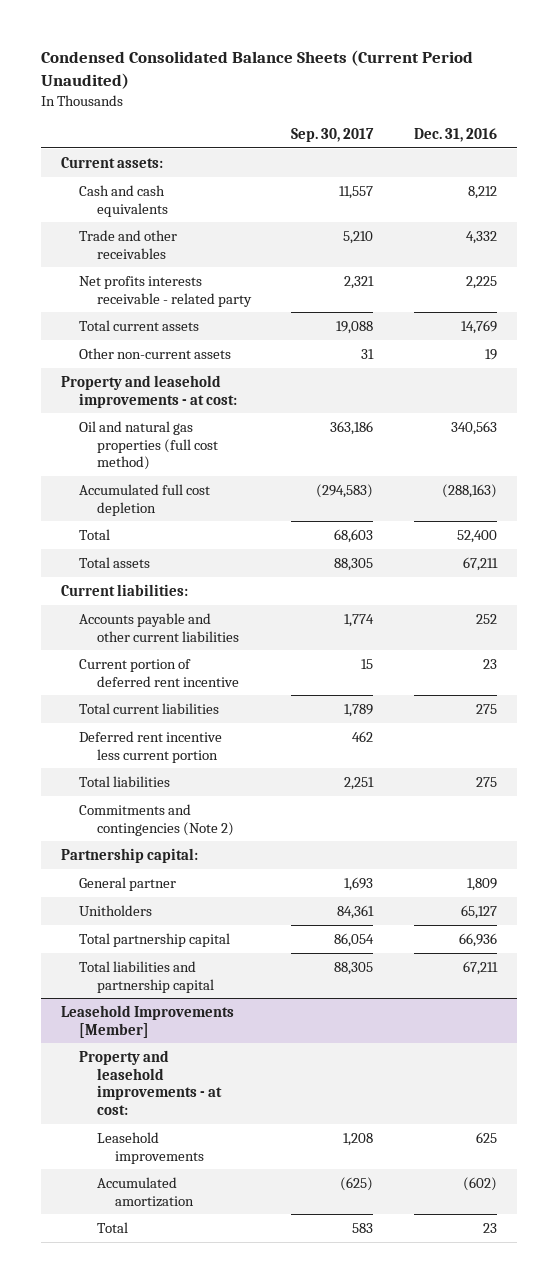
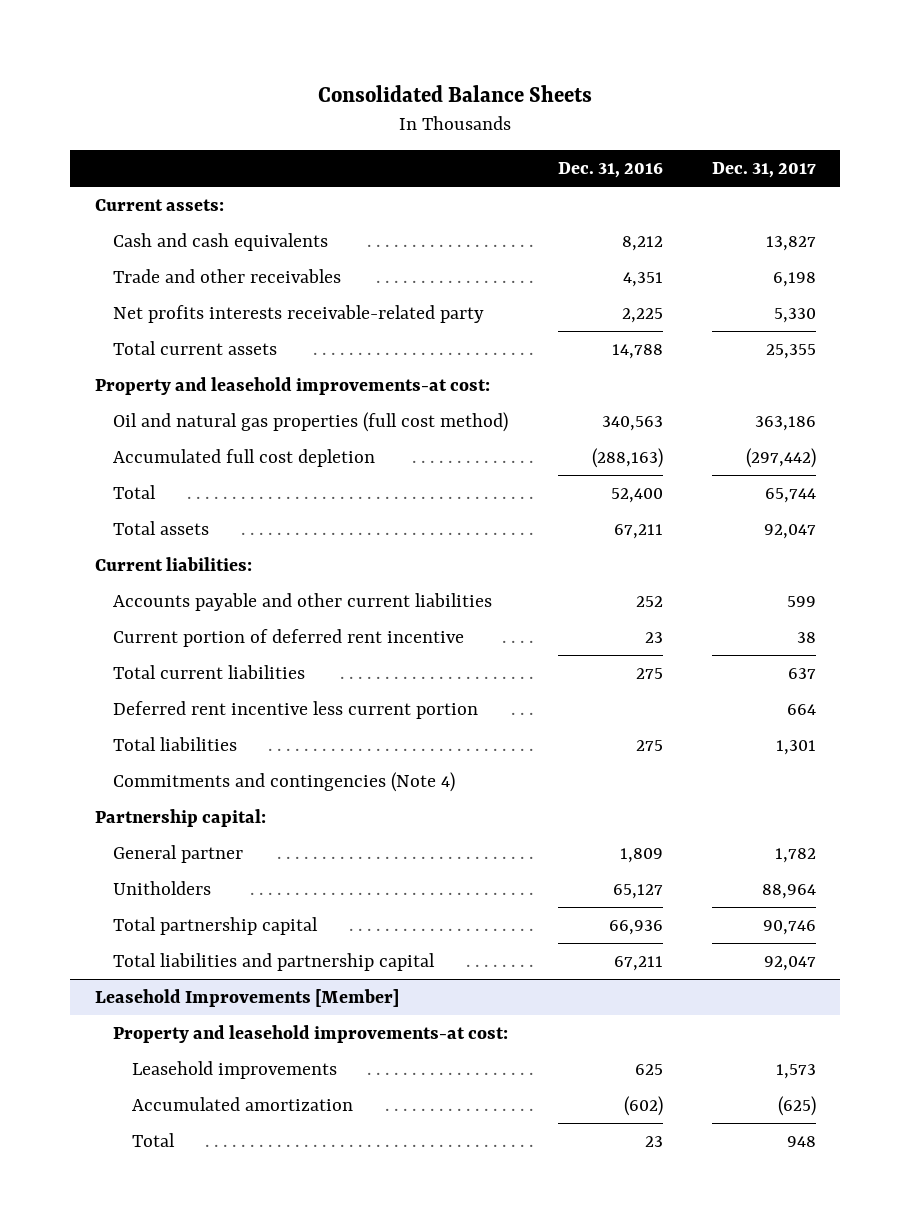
[40,50,473,89] Condensed Consolidated Balance Sheets (Current Period Unaudited) -> [318,84,593,102] Consolidated Balance Sheets
[291,128,375,143] Sep. 30, 2017 -> none
none -> [711,161,816,178] Dec. 31, 2017
[78,347,231,359] Other non-current assets -> none
[466,230,498,244] 4,332 -> [622,271,663,287] 4,351
[78,275,252,307] Net profits interests receivable - related party -> [113,304,485,323] Net profits interests receivable-related party
[461,319,498,334] 14,769 -> [611,343,663,359] 14,788
[60,374,237,408] Property and leasehold improvements - at cost: -> [94,376,490,395] Property and leasehold improvements-at cost:
[78,803,234,836] Commitments and contingencies (Note 2) -> [113,771,456,792] Commitments and contingencies (Note 4)
[78,1049,222,1116] Property and leasehold improvements - at cost: -> [113,1024,509,1043] Property and leasehold improvements-at cost:

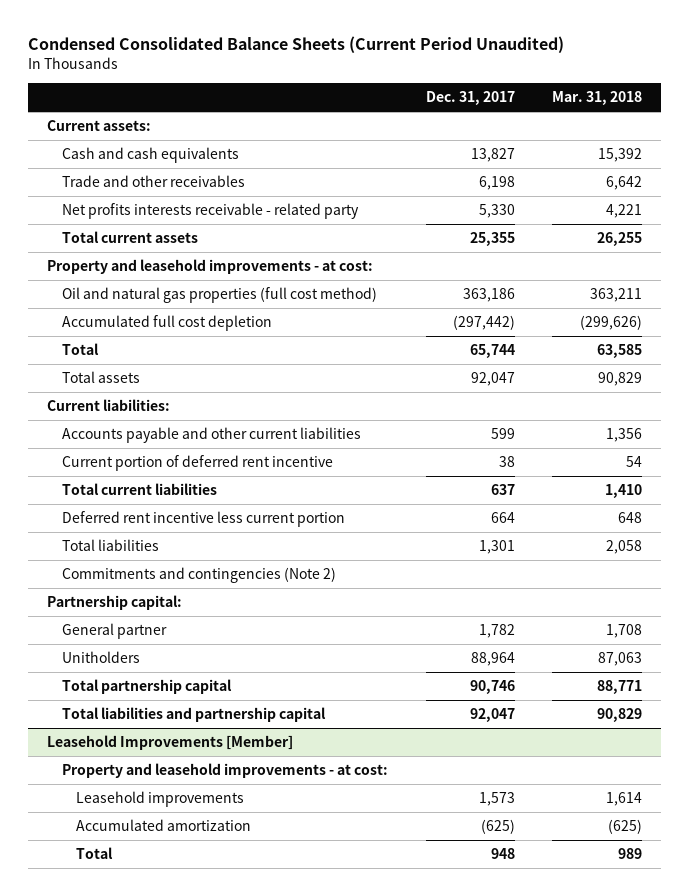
[318,84,593,102] Consolidated Balance Sheets -> [28,36,565,54] Condensed Consolidated Balance Sheets (Current Period Unaudited)
[557,161,663,178] Dec. 31, 2016 -> none
none -> [552,91,643,106] Mar. 31, 2018
[113,304,485,323] Net profits interests receivable-related party -> [61,203,359,220] Net profits interests receivable - related party
[94,376,490,395] Property and leasehold improvements-at cost: -> [47,259,374,275] Property and leasehold improvements - at cost:
[113,771,456,792] Commitments and contingencies (Note 4) -> [61,567,336,584] Commitments and contingencies (Note 2)
[113,1024,509,1043] Property and leasehold improvements-at cost: -> [61,763,388,779] Property and leasehold improvements - at cost:

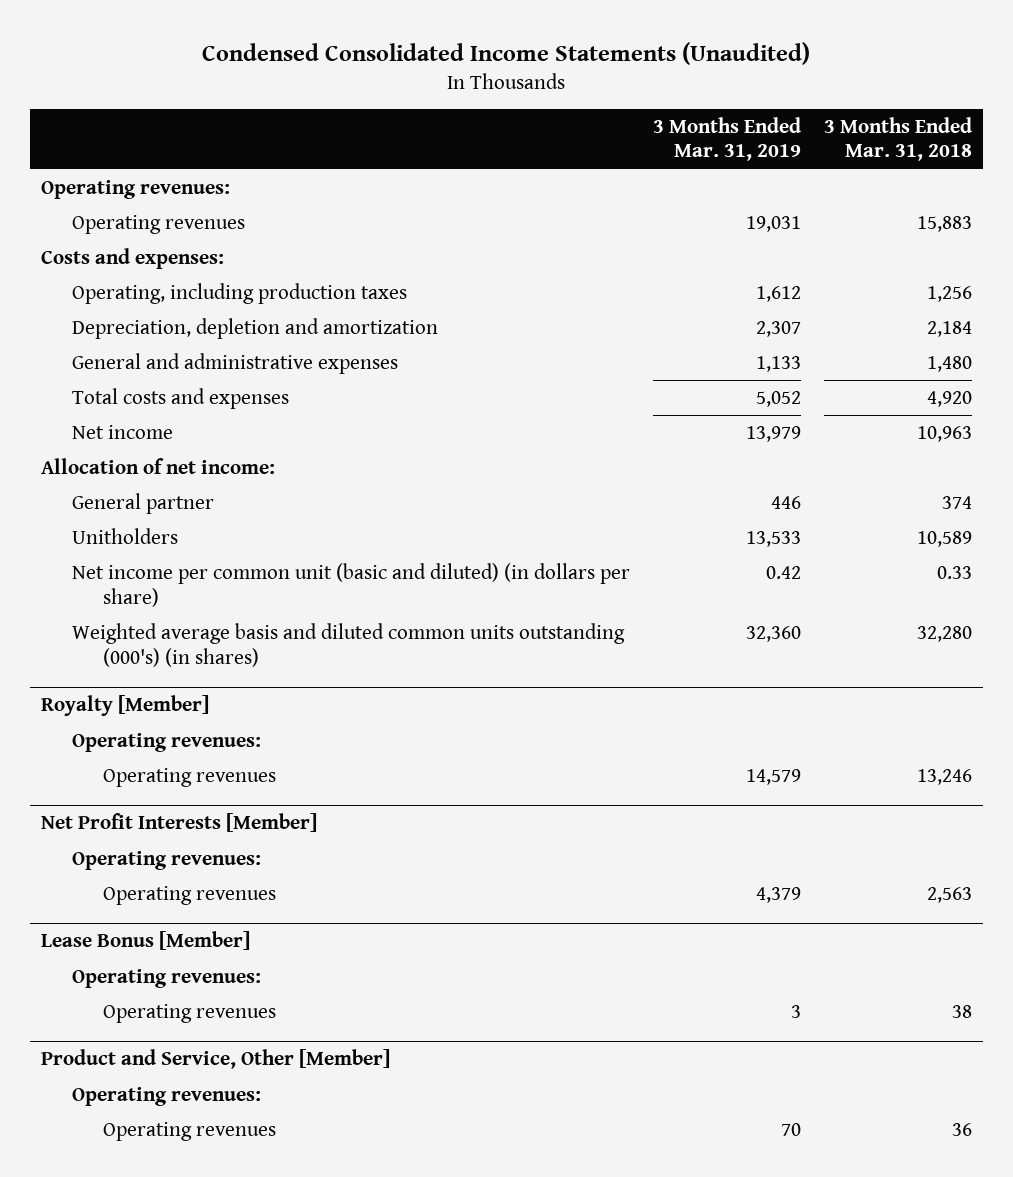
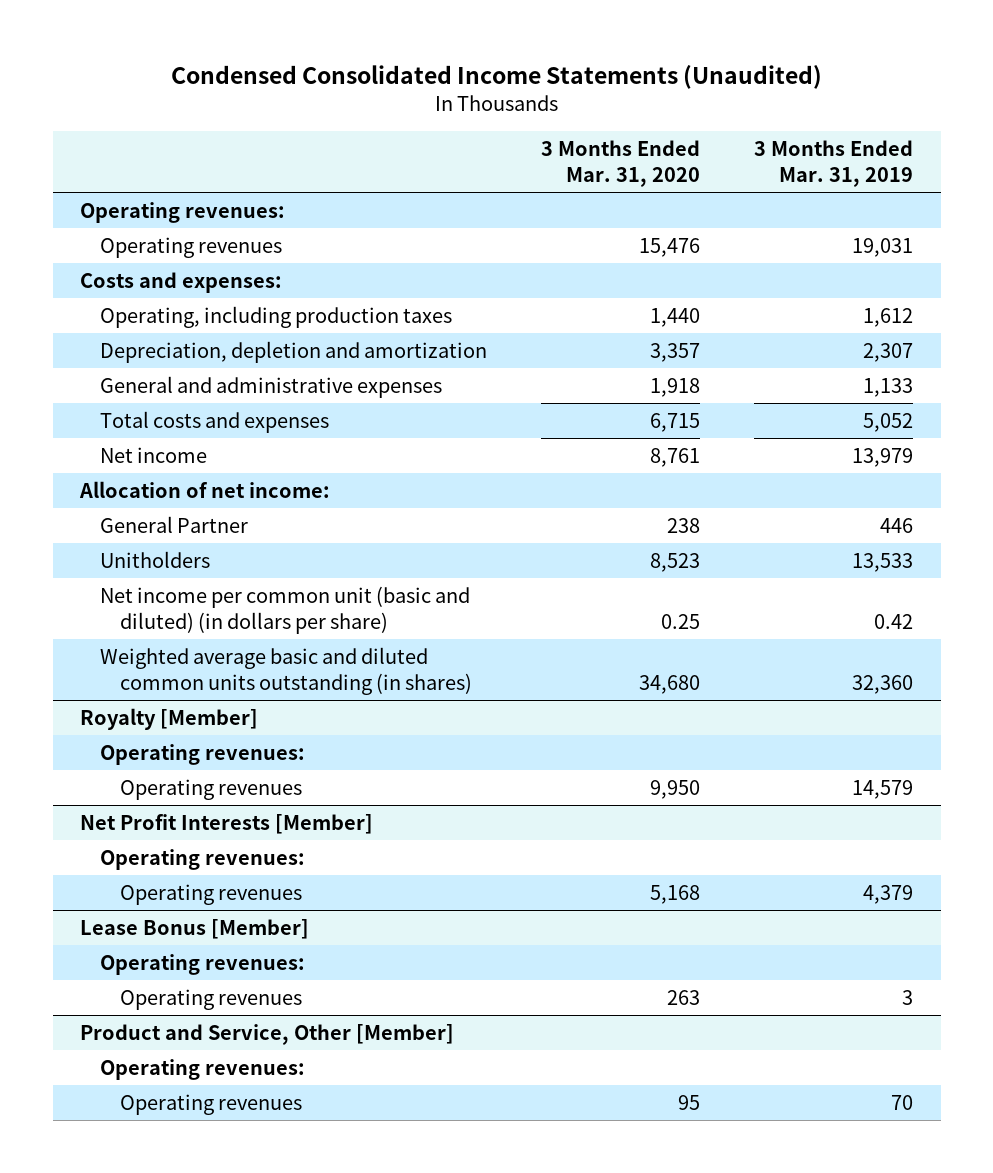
[823,116,972,162] 3 Months Ended Mar. 31, 2018 -> none
none -> [541,140,701,188] 3 Months Ended Mar. 31, 2020
[71,492,214,514] General partner -> [99,515,248,533] General Partner
[71,622,625,667] Weighted average basis and diluted common units outstanding (000's) (in shares) -> [99,646,472,695] Weighted average basic and diluted common units outstanding (in shares)

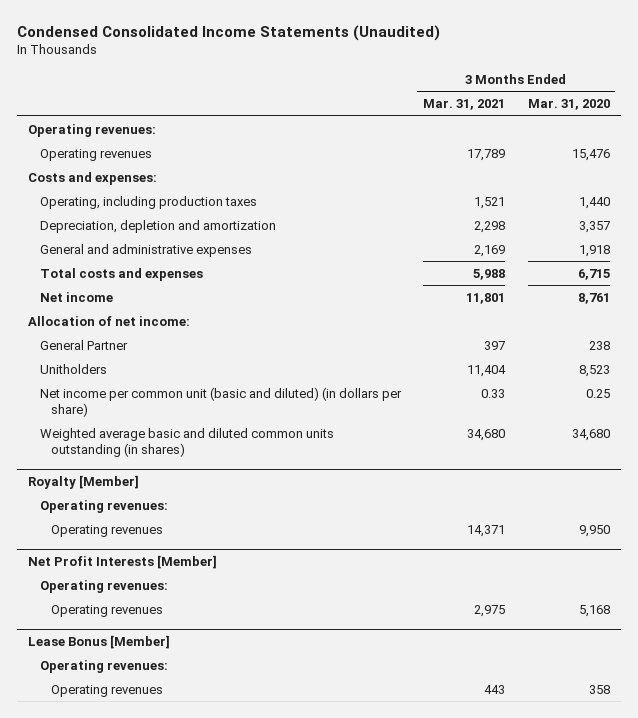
[754,140,914,188] 3 Months Ended Mar. 31, 2019 -> none
none -> [423,99,506,111] Mar. 31, 2021
[79,1023,454,1045] Product and Service, Other [Member] -> none
[99,1058,305,1080] Operating revenues: -> none
[119,1093,302,1115] Operating revenues -> none
[667,989,701,1005] 263 -> [588,684,610,694] 358

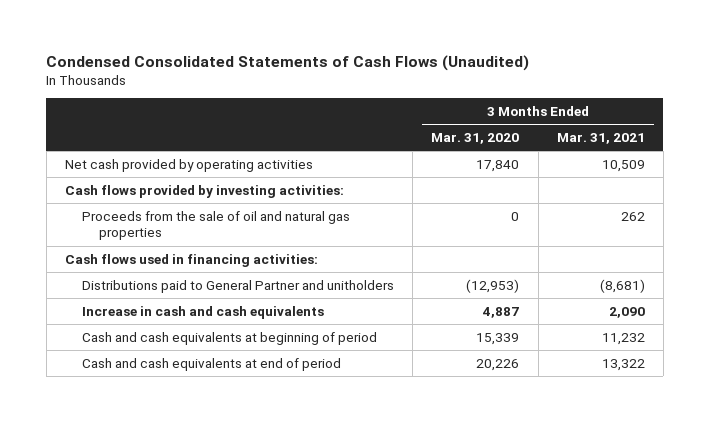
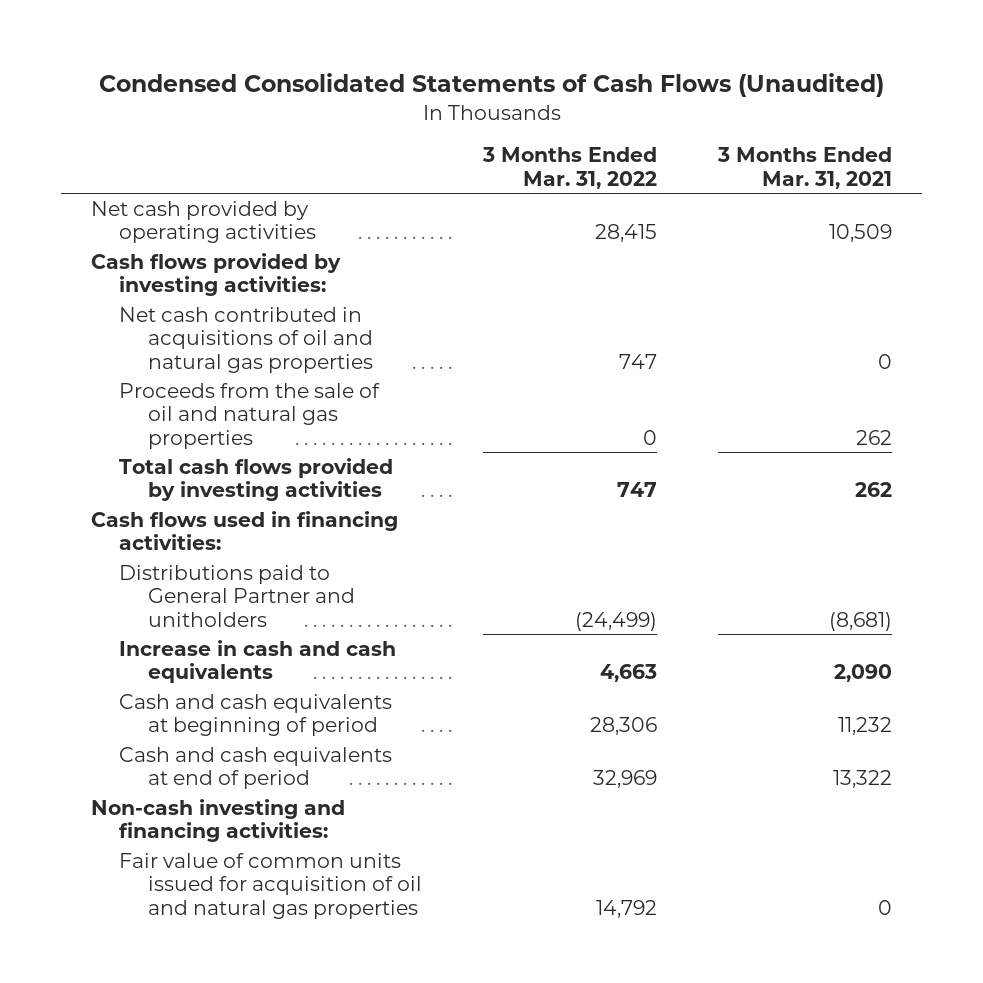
[431,133,520,145] Mar. 31, 2020 -> none
none -> [481,147,657,189] 3 Months Ended Mar. 31, 2022
none -> [119,306,373,373] Net cash contributed in acquisitions of oil and natural gas properties
none -> [119,457,394,502] Total cash flows provided by investing activities
none -> [91,798,346,843] Non-cash investing and financing activities:
none -> [119,852,422,919] Fair value of common units issued for acquisition of oil and natural gas properties

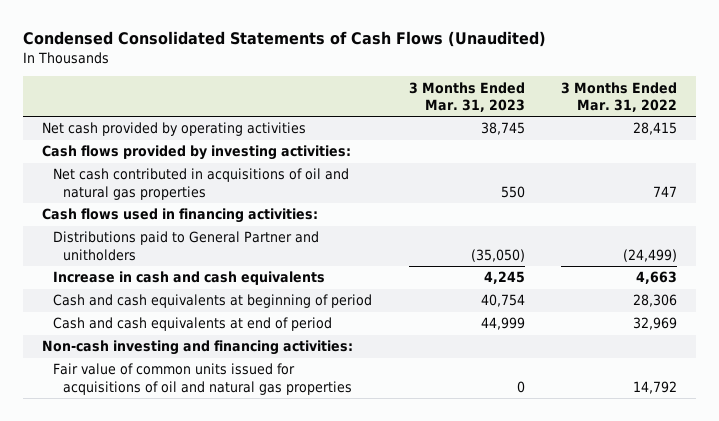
[716,147,892,189] 3 Months Ended Mar. 31, 2021 -> none
none -> [408,81,525,112] 3 Months Ended Mar. 31, 2023
[119,382,381,449] Proceeds from the sale of oil and natural gas properties -> none
[119,457,394,502] Total cash flows provided by investing activities -> none
[119,852,422,919] Fair value of common units issued for acquisition of oil and natural gas properties -> [52,363,353,395] Fair value of common units issued for acquisitions of oil and natural gas properties

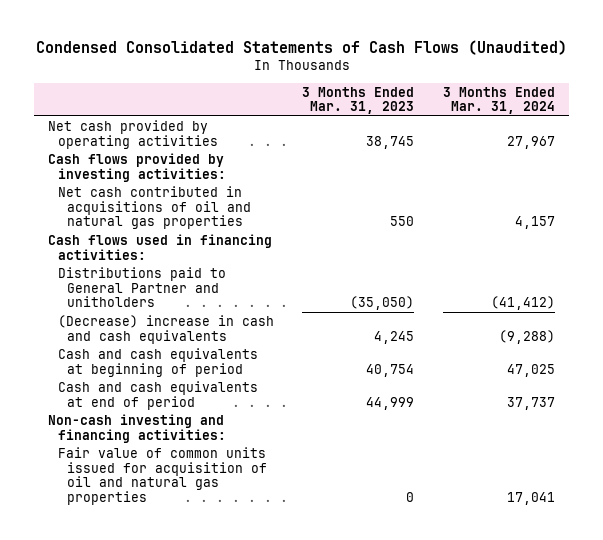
[561,81,678,112] 3 Months Ended Mar. 31, 2022 -> none
none -> [442,86,555,115] 3 Months Ended Mar. 31, 2024
[52,271,325,286] Increase in cash and cash equivalents -> [57,314,274,344] (Decrease) increase in cash and cash equivalents
[52,363,353,395] Fair value of common units issued for acquisitions of oil and natural gas properties -> [57,446,267,505] Fair value of common units issued for acquisition of oil and natural gas properties

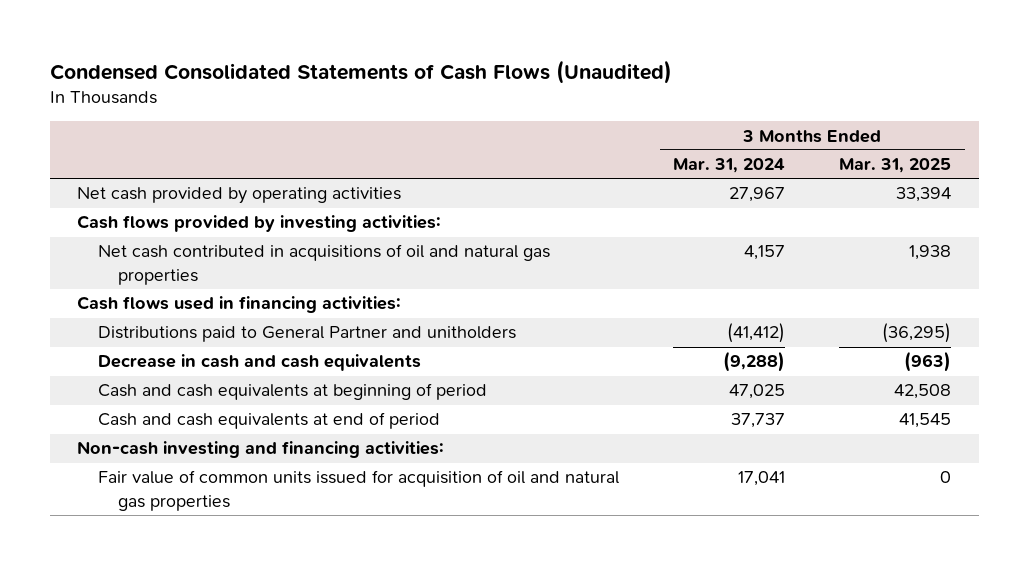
[302,86,415,115] 3 Months Ended Mar. 31, 2023 -> none
none -> [839,158,952,174] Mar. 31, 2025
[57,314,274,344] (Decrease) increase in cash and cash equivalents -> [97,354,421,372] Decrease in cash and cash equivalents

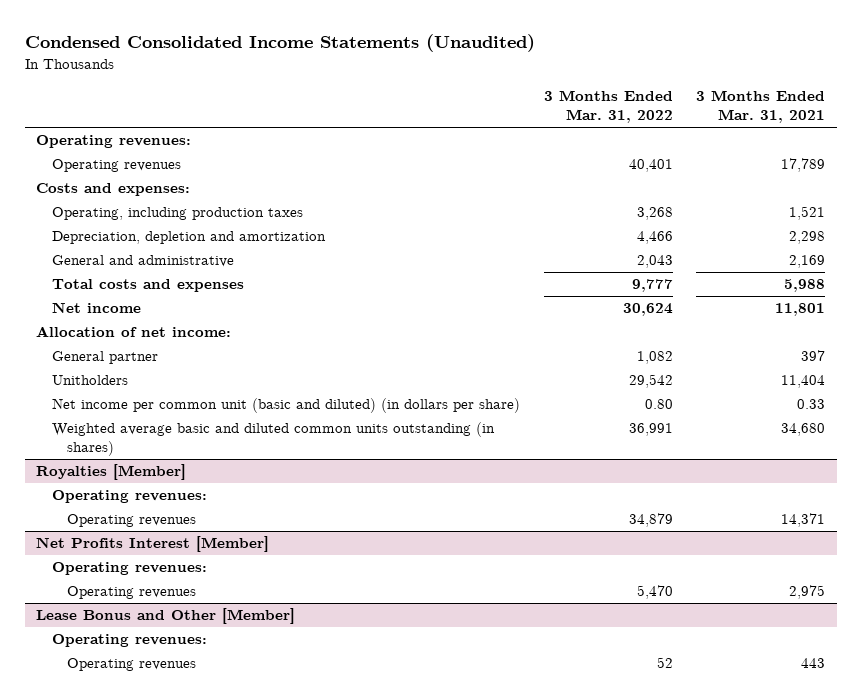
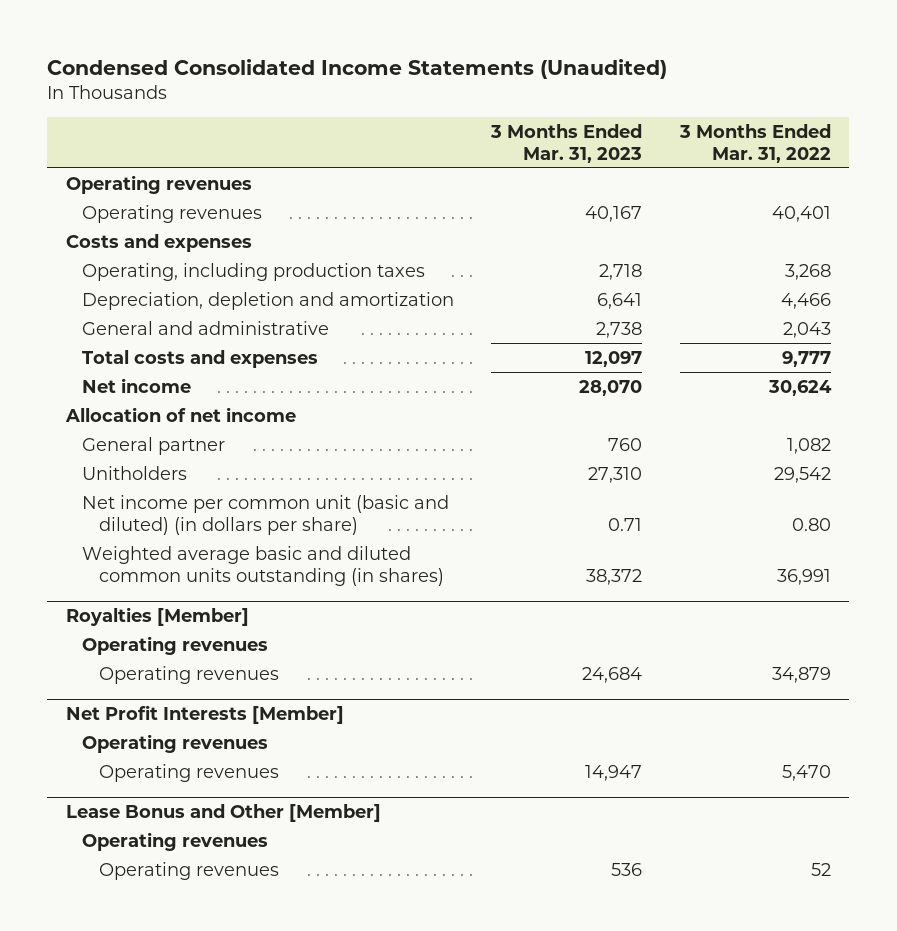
[696,90,826,124] 3 Months Ended Mar. 31, 2021 -> none
none -> [490,123,643,163] 3 Months Ended Mar. 31, 2023
[36,135,192,149] Operating revenues: -> [65,174,252,194] Operating revenues
[36,183,191,197] Costs and expenses: -> [65,233,252,252] Costs and expenses
[36,326,232,338] Allocation of net income: -> [64,406,296,422] Allocation of net income
[51,490,207,504] Operating revenues: -> [82,635,269,655] Operating revenues
[36,536,270,553] Net Profits Interest [Member] -> [65,704,344,724] Net Profit Interests [Member]
[51,562,207,576] Operating revenues: -> [82,733,269,753] Operating revenues
[51,634,207,648] Operating revenues: -> [82,831,269,851] Operating revenues

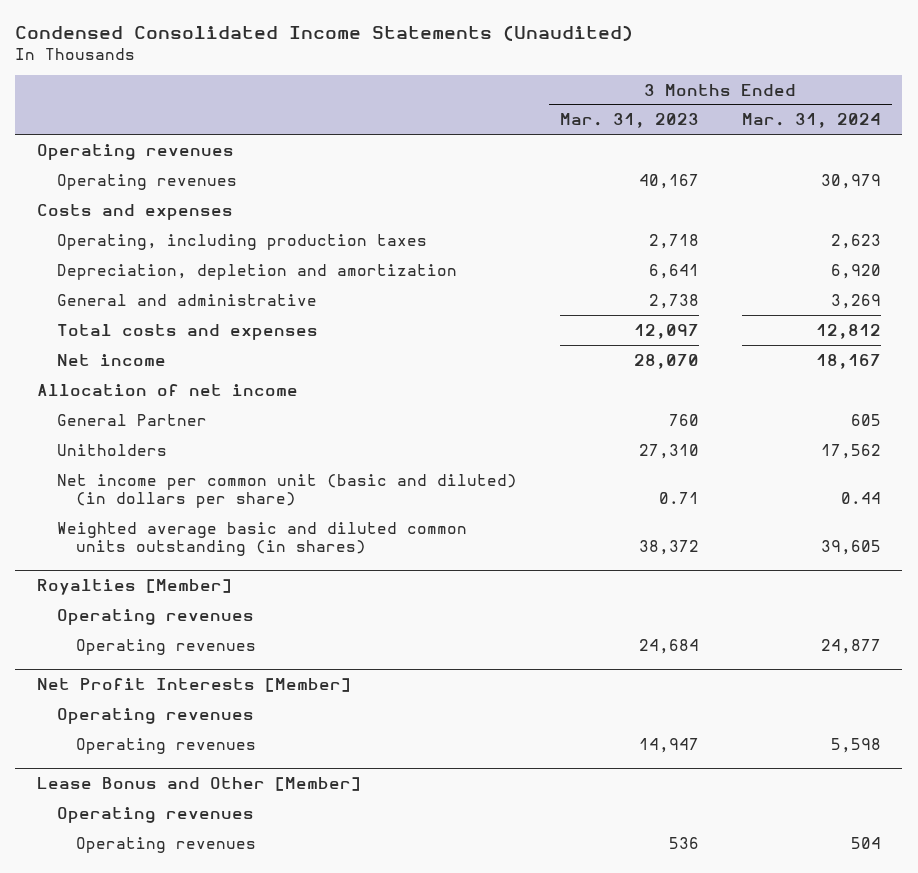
[678,123,831,163] 3 Months Ended Mar. 31, 2022 -> none
none -> [741,113,881,129] Mar. 31, 2024
[82,436,226,455] General partner -> [56,413,207,426] General Partner

